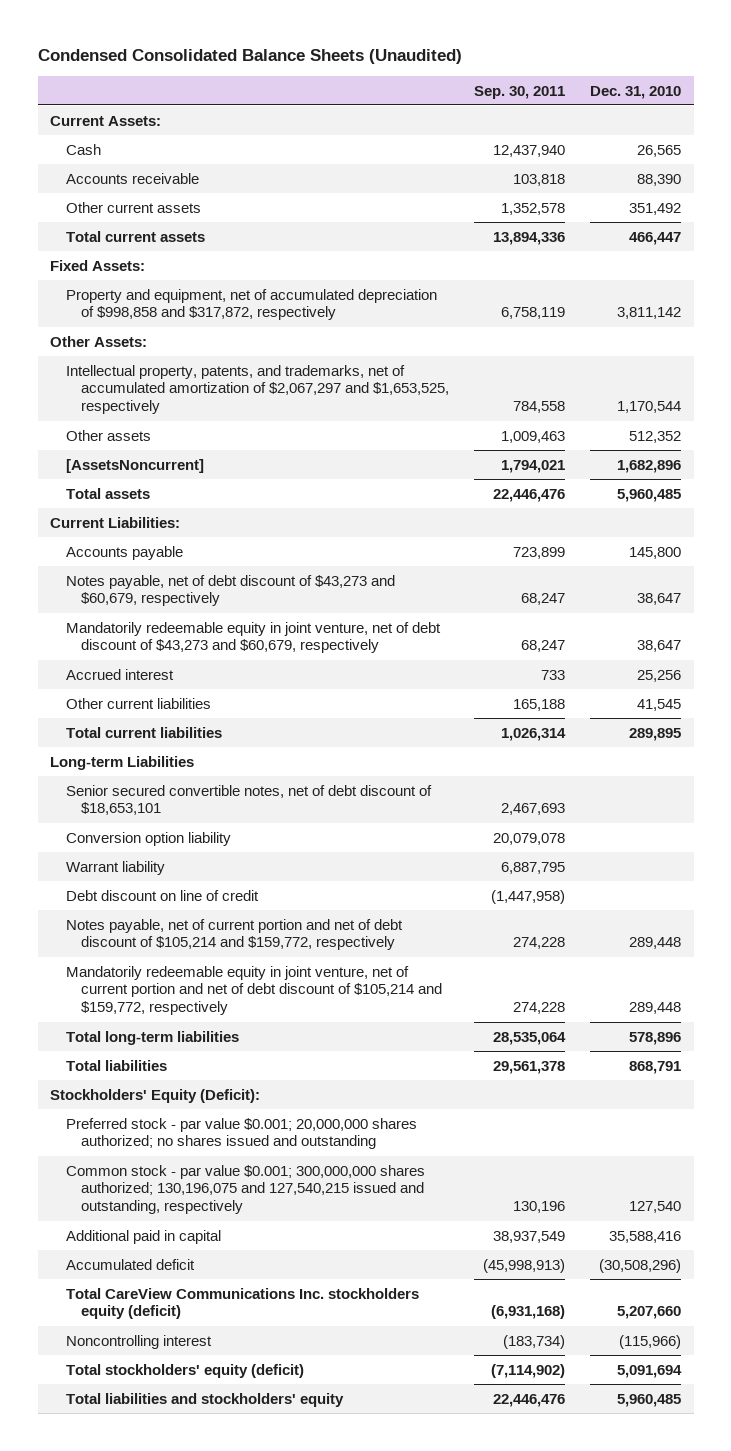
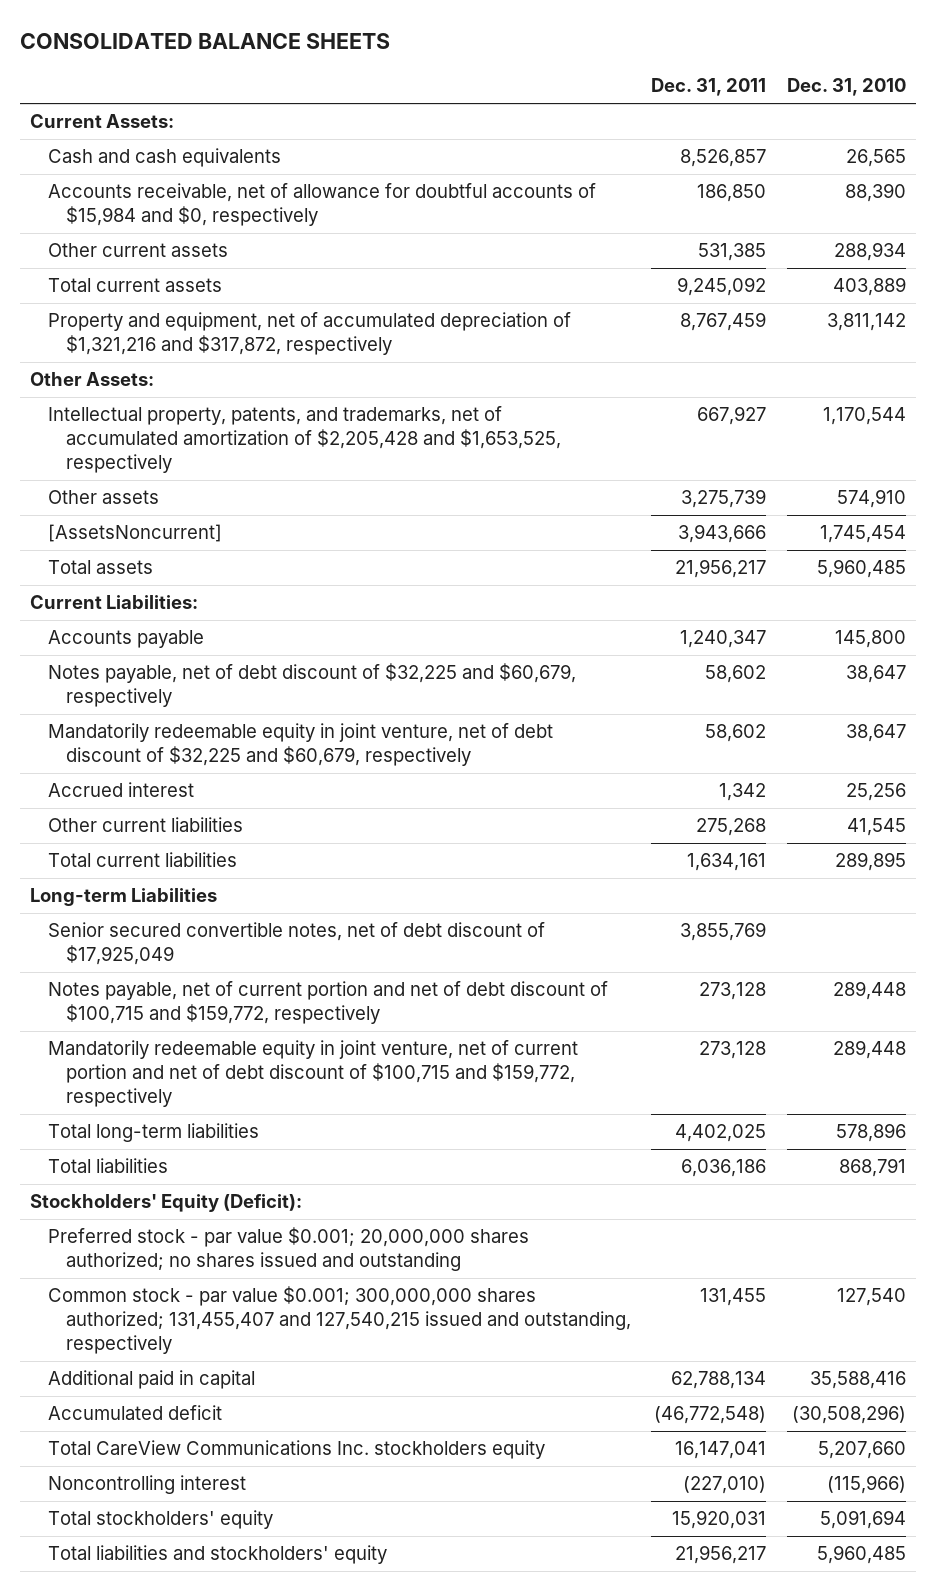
[37,48,462,64] Condensed Consolidated Balance Sheets (Unaudited) -> [20,33,391,50] CONSOLIDATED BALANCE SHEETS
[474,85,566,99] Sep. 30, 2011 -> none
none -> [651,78,767,97] Dec. 31, 2011
[50,259,146,271] Fixed Assets: -> none
[65,143,101,155] Cash -> [47,148,281,168] Cash and cash equivalents
[65,172,199,184] Accounts receivable -> [47,183,596,227] Accounts receivable, net of allowance for doubtful accounts of $15,984 and $0, respectively
[629,202,682,215] 351,492 -> [833,242,906,262] 288,934
[629,231,682,245] 466,447 -> [832,277,906,297] 403,889
[65,288,437,321] Property and equipment, net of accumulated depreciation of $998,858 and $317,872, respectively -> [47,312,571,356] Property and equipment, net of accumulated depreciation of $1,321,216 and $317,872, respectively
[65,364,450,415] Intellectual property, patents, and trademarks, net of accumulated amortization of $2,067,297 and $1,653,525, respectively -> [47,406,561,474] Intellectual property, patents, and trademarks, net of accumulated amortization of $2,205,428 and $1,653,525, respectively
[629,430,682,443] 512,352 -> [836,489,906,509] 574,910
[617,459,682,473] 1,682,896 -> [819,525,906,544] 1,745,454
[65,574,395,607] Notes payable, net of debt discount of $43,273 and $60,679, respectively -> [47,663,576,708] Notes payable, net of debt discount of $32,225 and $60,679, respectively
[65,621,441,654] Mandatorily redeemable equity in joint venture, net of debt discount of $43,273 and $60,679, respectively -> [47,723,553,767] Mandatorily redeemable equity in joint venture, net of debt discount of $32,225 and $60,679, respectively
[65,831,231,846] Conversion option liability -> none
[65,860,165,875] Warrant liability -> none
[65,889,259,901] Debt discount on line of credit -> none
[65,784,432,816] Senior secured convertible notes, net of debt discount of $18,653,101 -> [47,922,545,966] Senior secured convertible notes, net of debt discount of $17,925,049
[65,918,403,951] Notes payable, net of current portion and net of debt discount of $105,214 and $159,772, respectively -> [47,981,608,1025] Notes payable, net of current portion and net of debt discount of $100,715 and $159,772, respectively
[65,965,443,1016] Mandatorily redeemable equity in joint venture, net of current portion and net of debt discount of $105,214 and $159,772, respectively -> [47,1040,578,1108] Mandatorily redeemable equity in joint venture, net of current portion and net of debt discount of $100,715 and $159,772, respectively
[65,1164,425,1215] Common stock - par value $0.001; 300,000,000 shares authorized; 130,196,075 and 127,540,215 issued and outstanding, respectively -> [47,1286,631,1355] Common stock - par value $0.001; 300,000,000 shares authorized; 131,455,407 and 127,540,215 issued and outstanding, respectively
[65,1287,419,1320] Total CareView Communications Inc. stockholders equity (deficit) -> [47,1440,545,1460] Total CareView Communications Inc. stockholders equity
[65,1363,304,1378] Total stockholders' equity (deficit) -> [47,1510,273,1530] Total stockholders' equity

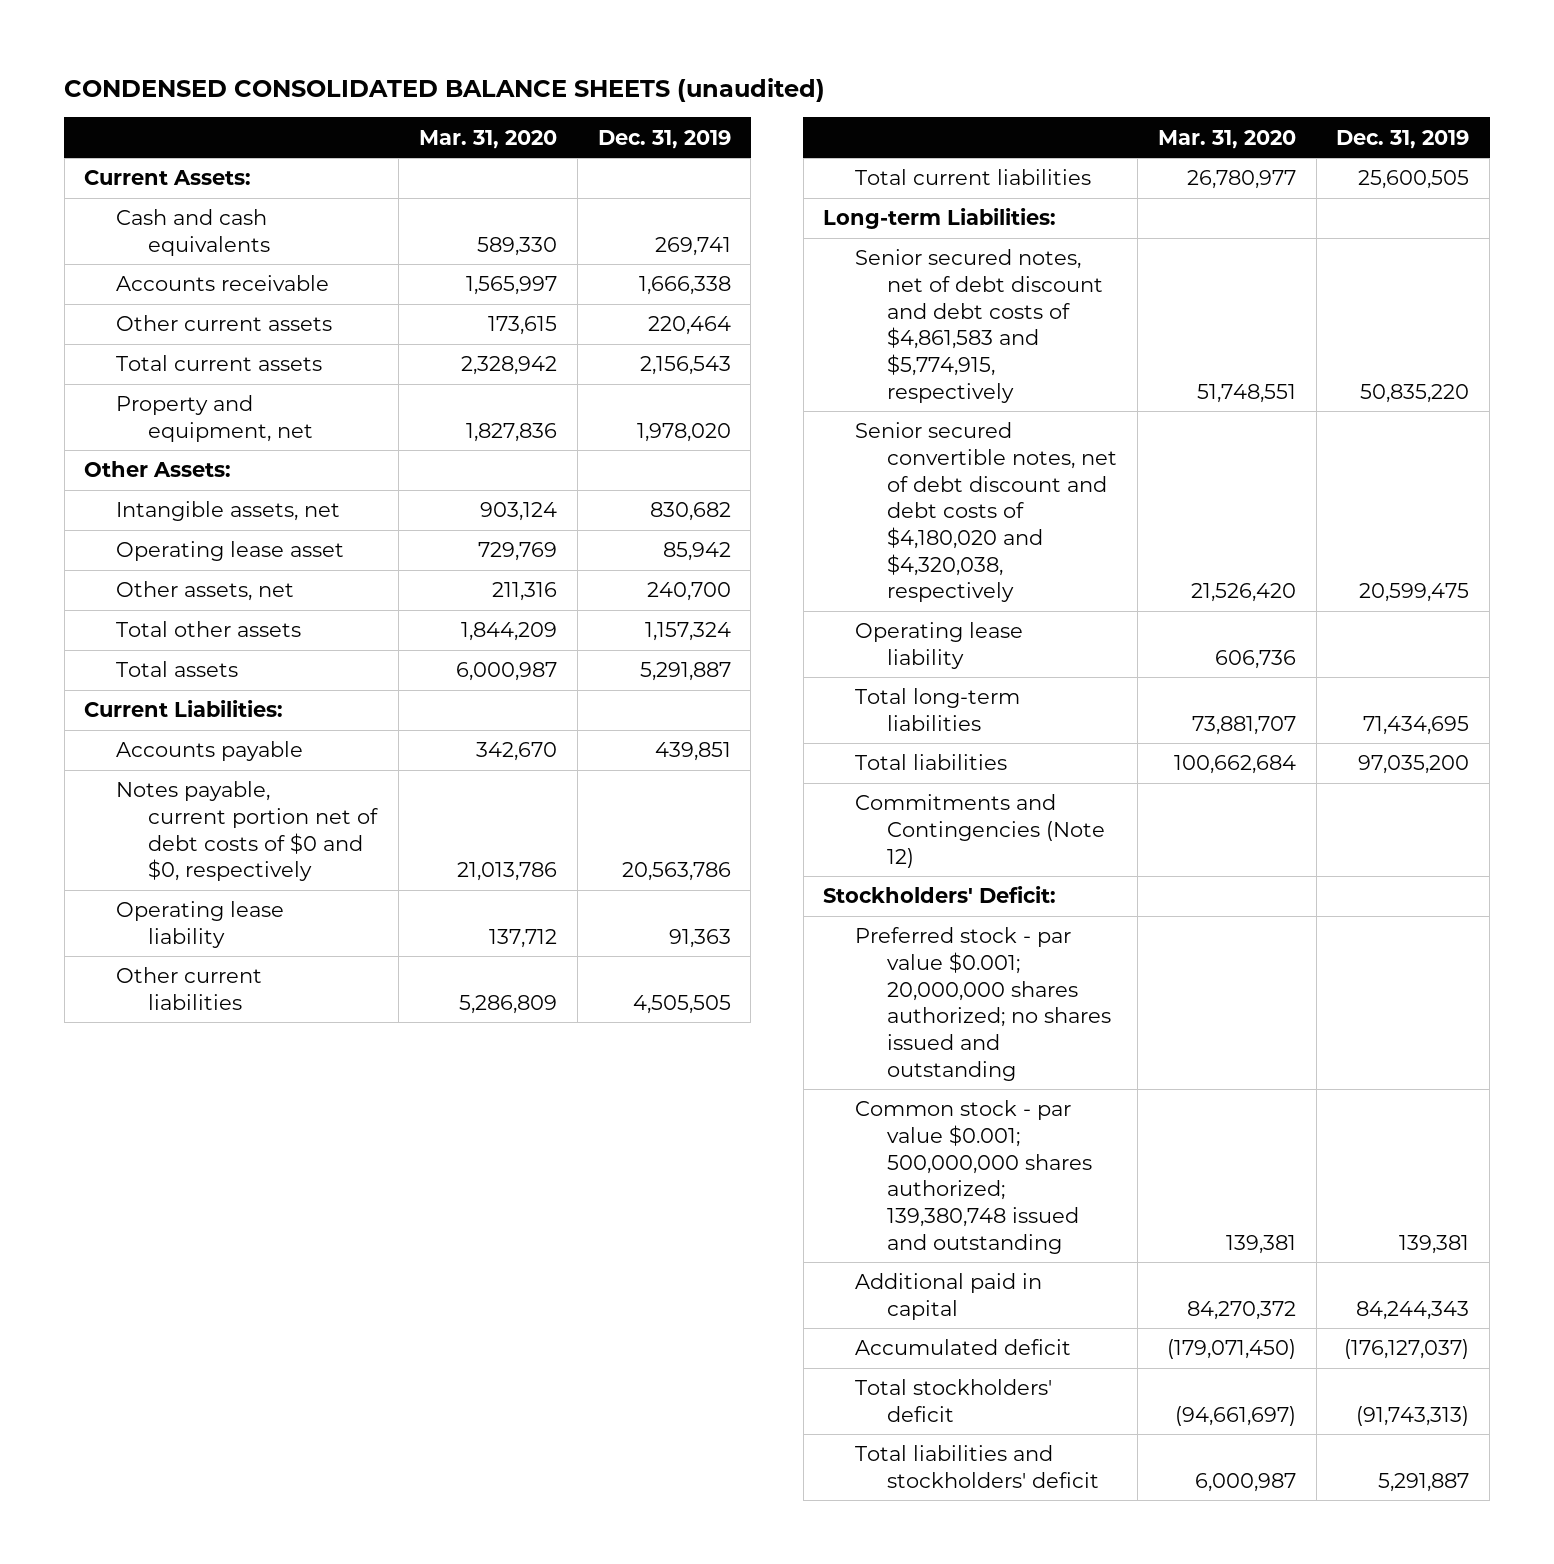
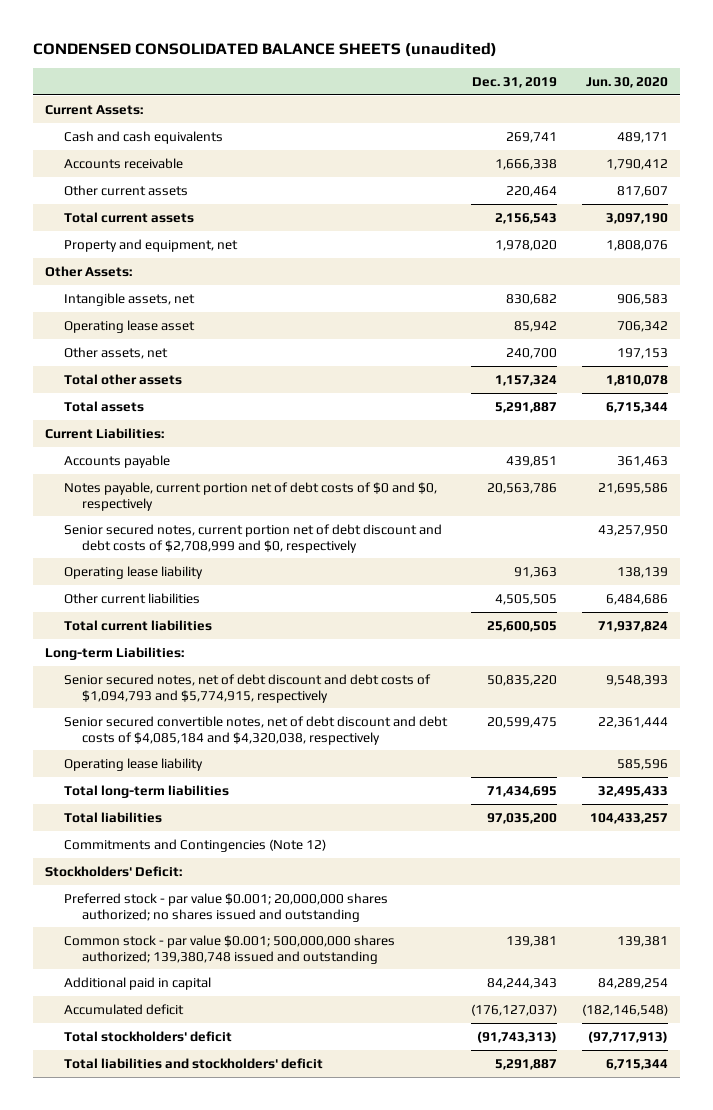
[418,129,557,149] Mar. 31, 2020 -> none
none -> [585,76,668,88] Jun. 30, 2020
none -> [63,523,442,553] Senior secured notes, current portion net of debt discount and debt costs of $2,708,999 and $0, respectively
[855,249,1104,403] Senior secured notes, net of debt discount and debt costs of $4,861,583 and $5,774,915, respectively -> [63,673,431,703] Senior secured notes, net of debt discount and debt costs of $1,094,793 and $5,774,915, respectively
[855,422,1118,603] Senior secured convertible notes, net of debt discount and debt costs of $4,180,020 and $4,320,038, respectively -> [63,715,448,745] Senior secured convertible notes, net of debt discount and debt costs of $4,085,184 and $4,320,038, respectively

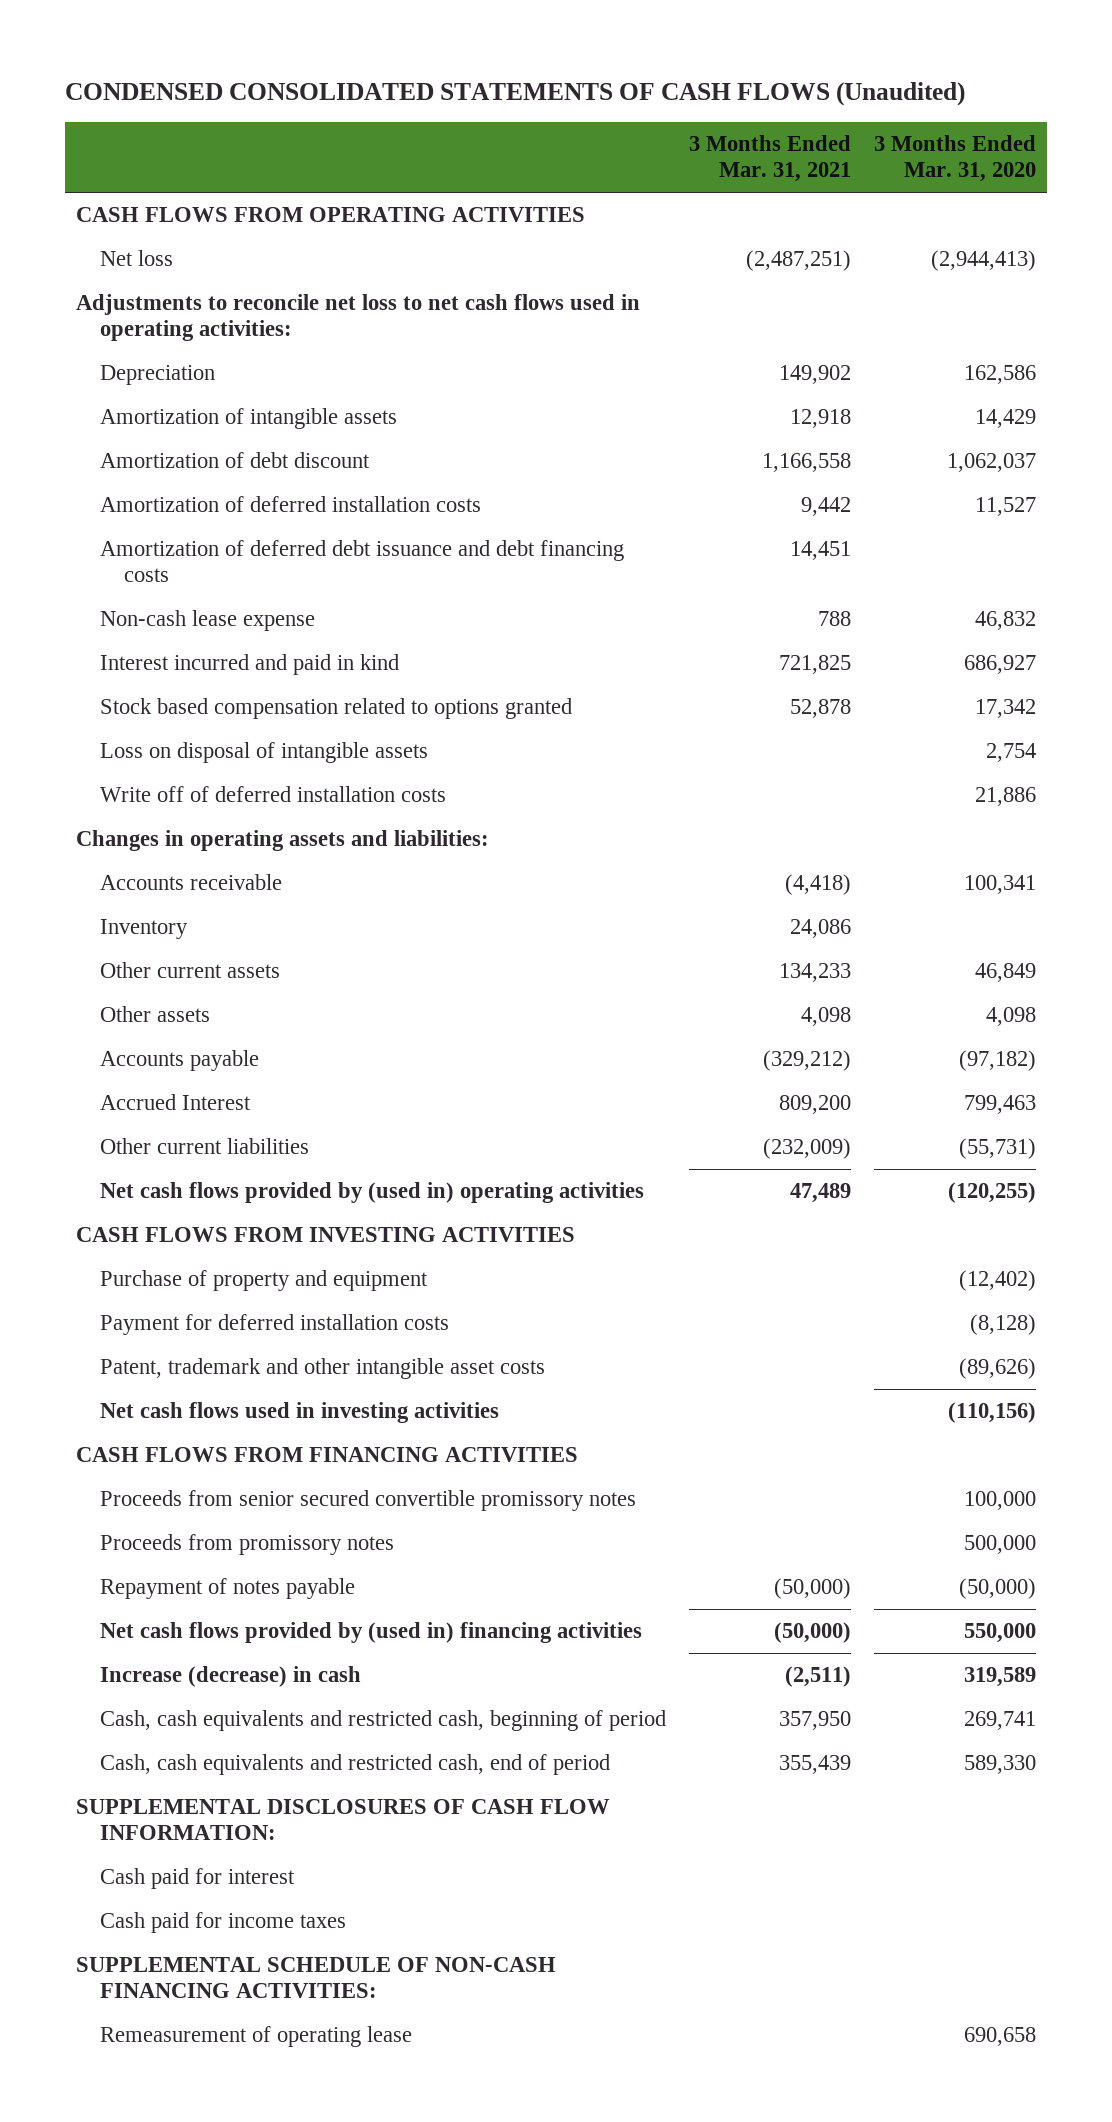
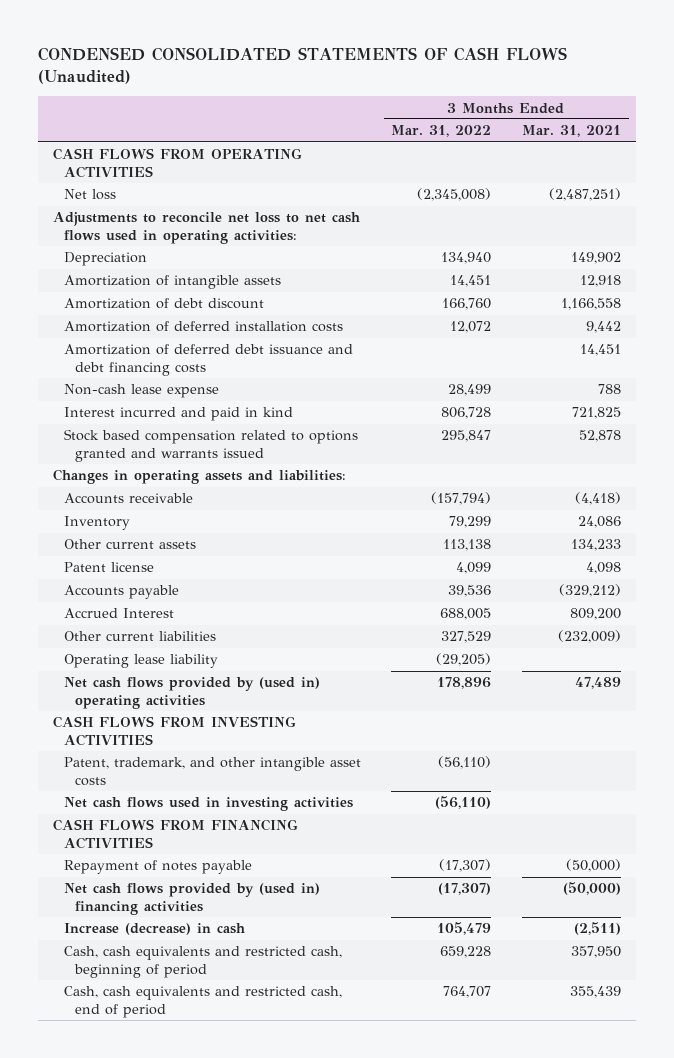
[873,135,1036,183] 3 Months Ended Mar. 31, 2020 -> none
none -> [391,125,492,138] Mar. 31, 2022
[100,742,429,764] Loss on disposal of intangible assets -> none
[100,786,447,803] Write off of deferred installation costs -> none
[100,698,573,720] Stock based compensation related to options granted -> [63,429,358,462] Stock based compensation related to options granted and warrants issued
[100,1006,211,1023] Other assets -> [63,562,154,573] Patent license
none -> [63,654,218,669] Operating lease liability
[100,1270,429,1292] Purchase of property and equipment -> none
[100,1314,450,1336] Payment for deferred installation costs -> none
[100,1358,546,1380] Patent, trademark and other intangible asset costs -> [63,757,361,786] Patent, trademark, and other intangible asset costs
[100,1490,637,1512] Proceeds from senior secured convertible promissory notes -> none
[100,1534,395,1556] Proceeds from promissory notes -> none
[76,1799,611,1841] SUPPLEMENTAL DISCLOSURES OF CASH FLOW INFORMATION: -> none
[100,1868,296,1890] Cash paid for interest -> none
[100,1912,347,1934] Cash paid for income taxes -> none
[76,1957,557,1999] SUPPLEMENTAL SCHEDULE OF NON-CASH FINANCING ACTIVITIES: -> none
[100,2026,413,2048] Remeasurement of operating lease -> none

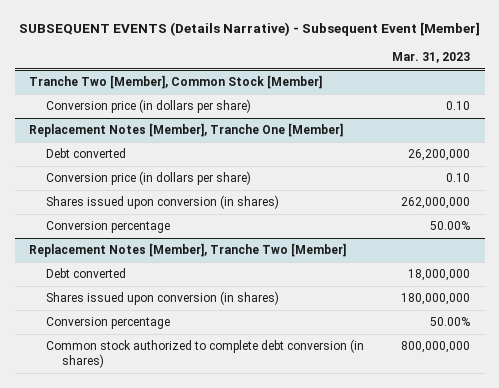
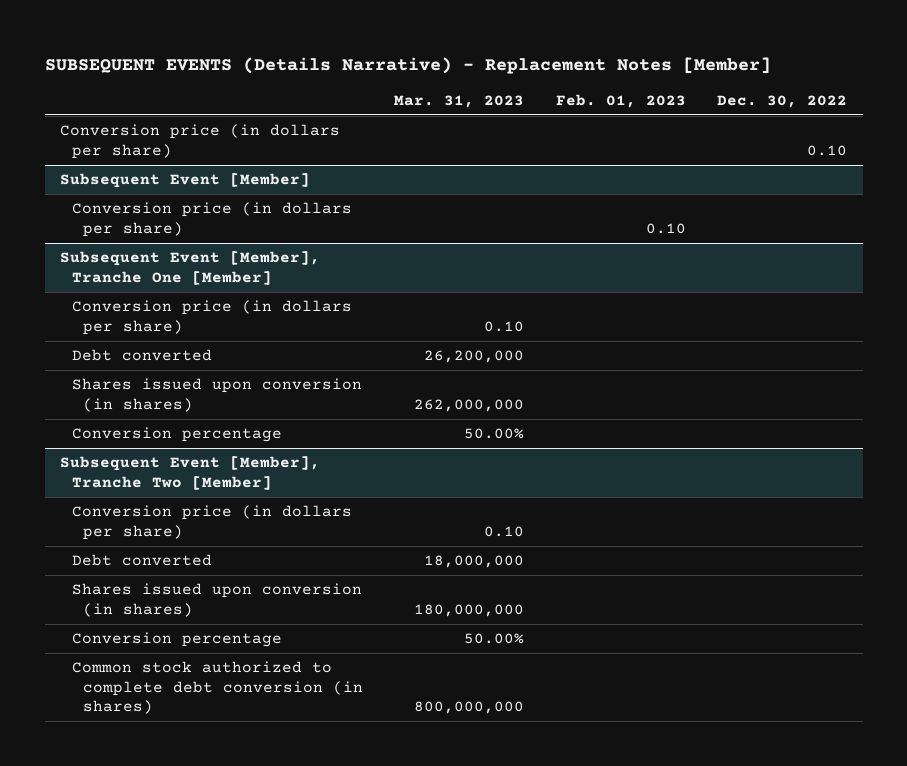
[18,22,480,37] SUBSEQUENT EVENTS (Details Narrative) - Subsequent Event [Member] -> [44,56,771,74] SUBSEQUENT EVENTS (Details Narrative) - Replacement Notes [Member]
none -> [555,93,686,108] Feb. 01, 2023
none -> [716,94,847,108] Dec. 30, 2022
[29,75,323,90] Tranche Two [Member], Common Stock [Member] -> none
none -> [60,124,341,159] Conversion price (in dollars per share)
none -> [60,173,311,189] Subsequent Event [Member]
none -> [71,202,352,237] Conversion price (in dollars per share)
none -> [60,251,321,285] Subsequent Event [Member], Tranche One [Member]
[29,123,344,138] Replacement Notes [Member], Tranche One [Member] -> none
[45,171,251,186] Conversion price (in dollars per share) -> none
[29,243,347,258] Replacement Notes [Member], Tranche Two [Member] -> none
none -> [60,456,321,490] Subsequent Event [Member], Tranche Two [Member]
none -> [71,505,352,540] Conversion price (in dollars per share)

